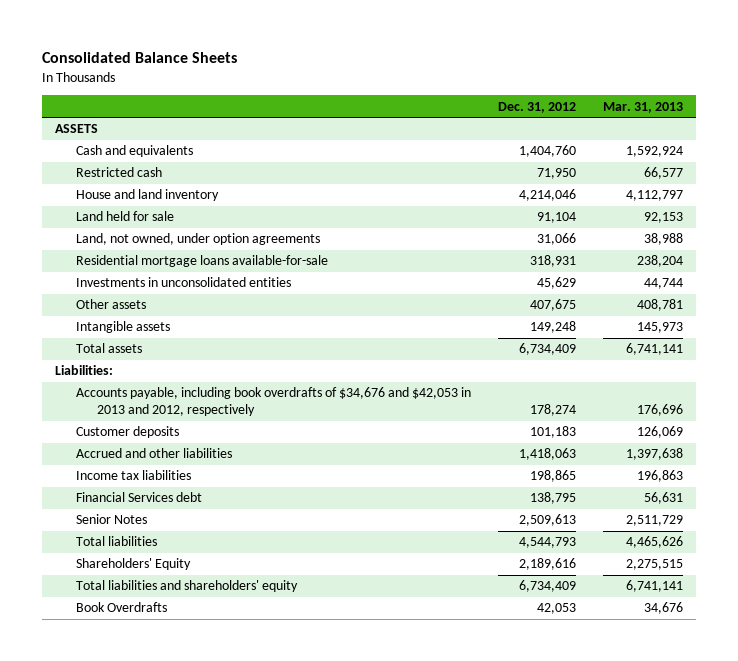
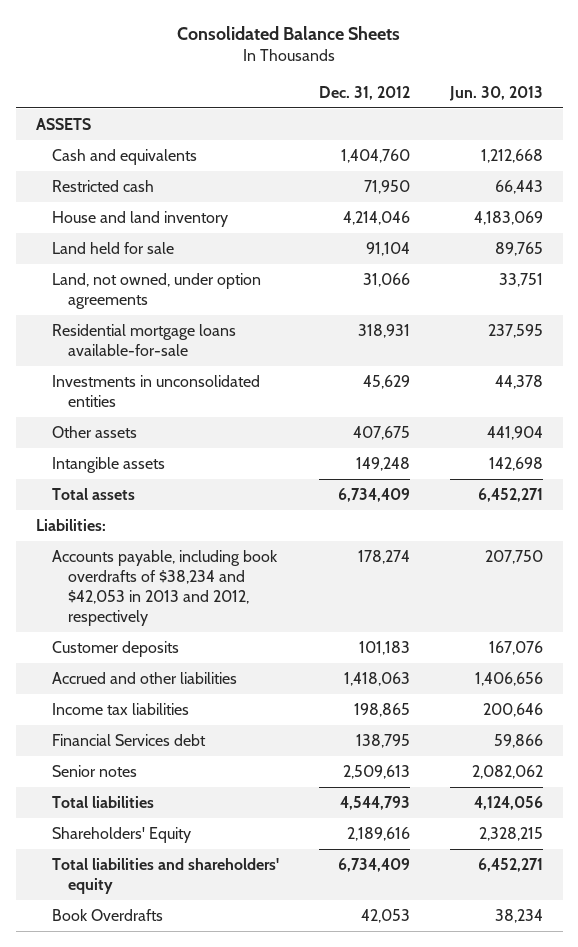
[602,101,683,113] Mar. 31, 2013 -> none
none -> [448,86,543,102] Jun. 30, 2013
[75,387,471,417] Accounts payable, including book overdrafts of $34,676 and $42,053 in 2013 and 2012, respectively -> [51,549,278,626] Accounts payable, including book overdrafts of $38,234 and $42,053 in 2013 and 2012, respectively
[75,514,147,525] Senior Notes -> [51,764,137,777] Senior notes

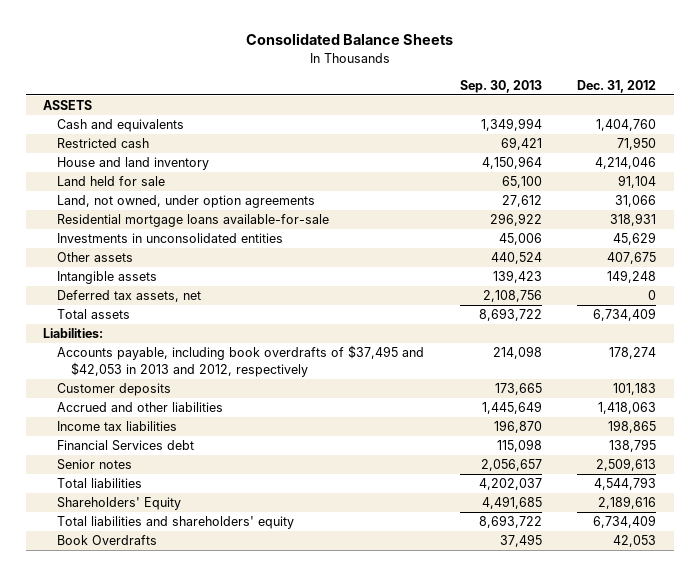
[448,86,543,102] Jun. 30, 2013 -> none
none -> [459,79,542,93] Sep. 30, 2013
none -> [57,290,202,303] Deferred tax assets, net
[51,549,278,626] Accounts payable, including book overdrafts of $38,234 and $42,053 in 2013 and 2012, respectively -> [57,345,425,377] Accounts payable, including book overdrafts of $37,495 and $42,053 in 2013 and 2012, respectively

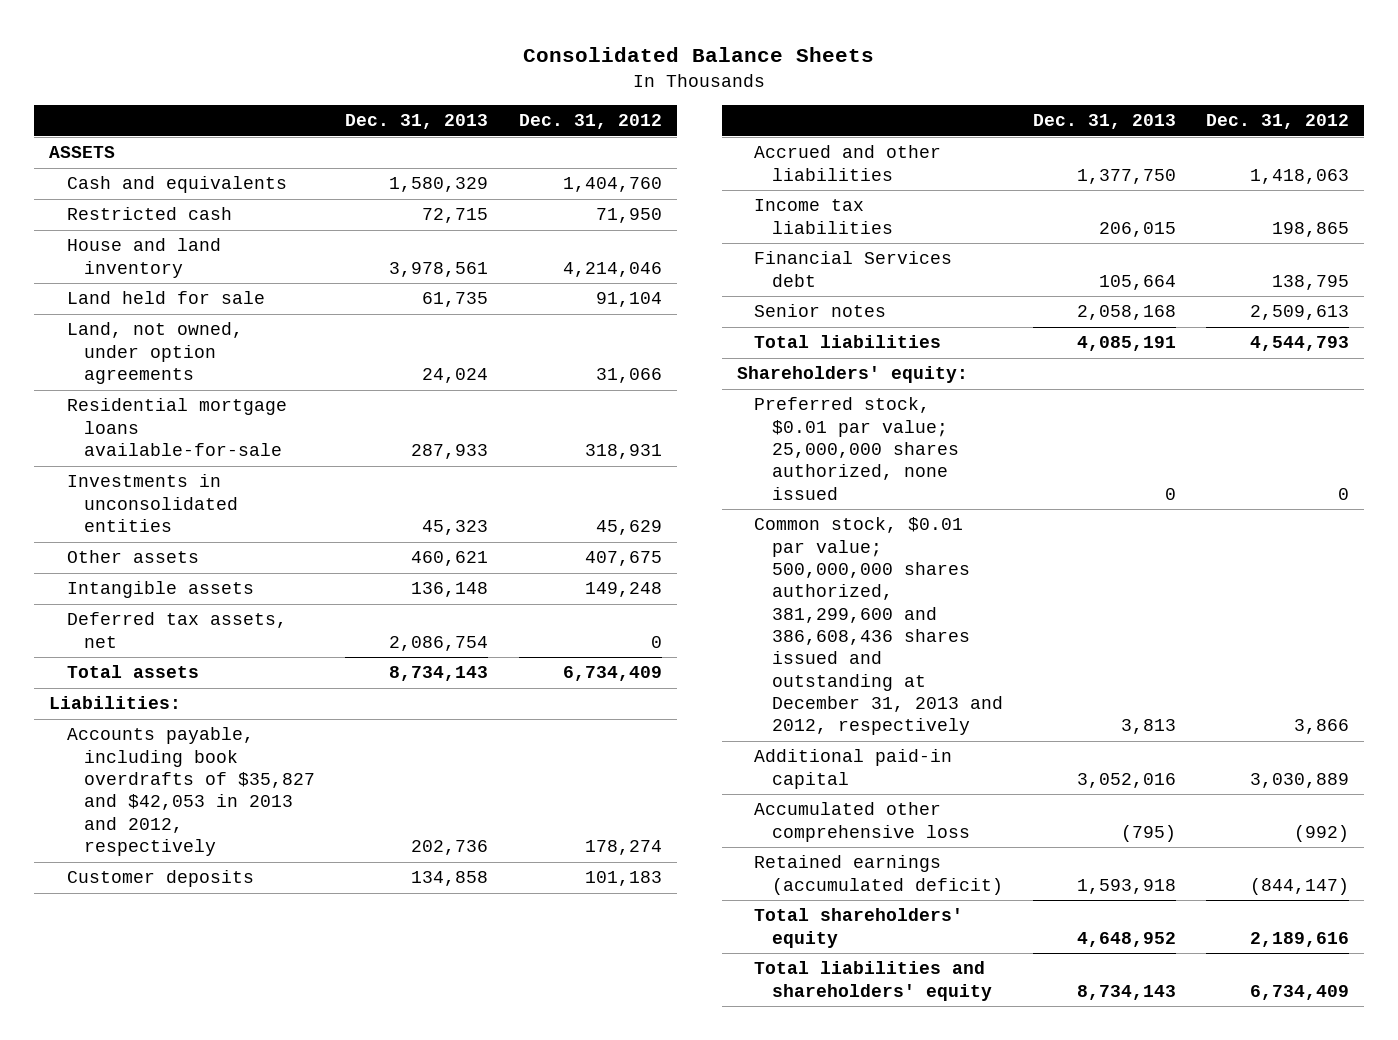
[459,79,542,93] Sep. 30, 2013 -> none
none -> [345,114,489,130] Dec. 31, 2013
[57,345,425,377] Accounts payable, including book overdrafts of $37,495 and $42,053 in 2013 and 2012, respectively -> [66,727,316,857] Accounts payable, including book overdrafts of $35,827 and $42,053 in 2013 and 2012, respectively
none -> [736,366,968,384] Shareholders' equity:
none -> [754,397,959,500] Preferred stock, $0.01 par value; 25,000,000 shares authorized, none issued
none -> [754,517,1003,736] Common stock, $0.01 par value; 500,000,000 shares authorized, 381,299,600 and 386,608,436 shares issued and outstanding at December 31, 2013 and 2012, respectively
none -> [754,749,953,789] Additional paid-in capital
none -> [754,802,970,842] Accumulated other comprehensive loss
none -> [754,855,1003,895] Retained earnings (accumulated deficit)
[57,497,182,511] Shareholders' Equity -> [754,908,964,948] Total shareholders' equity
[57,535,158,546] Book Overdrafts -> none

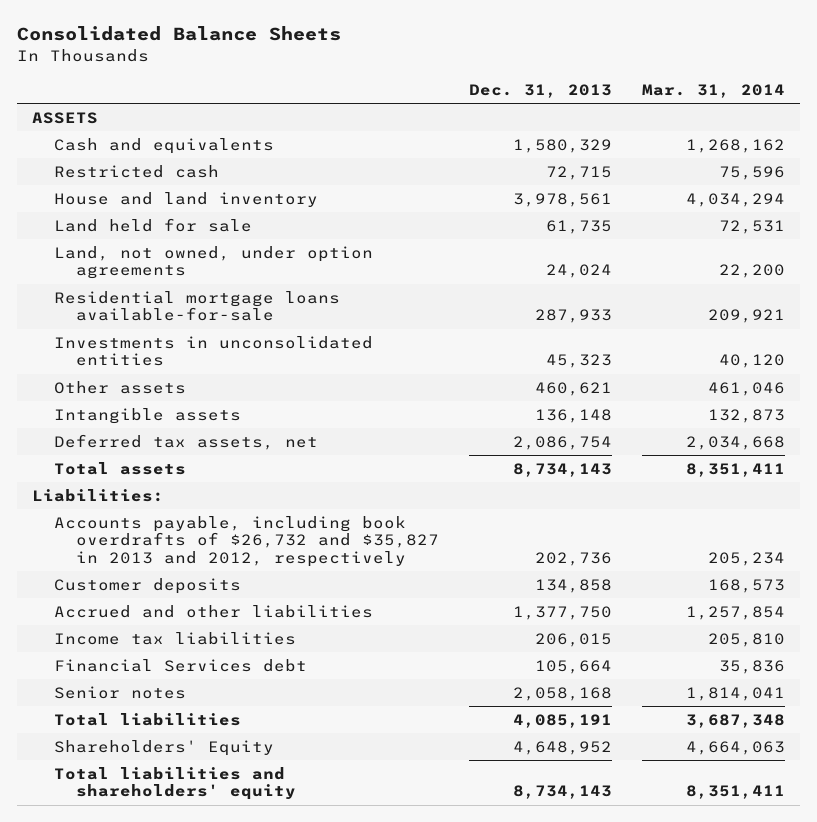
[518,114,662,130] Dec. 31, 2012 -> none
none -> [642,84,786,99] Mar. 31, 2014
[66,727,316,857] Accounts payable, including book overdrafts of $35,827 and $42,053 in 2013 and 2012, respectively -> [53,515,439,568] Accounts payable, including book overdrafts of $26,732 and $35,827 in 2013 and 2012, respectively
[736,366,968,384] Shareholders' equity: -> none
[754,397,959,500] Preferred stock, $0.01 par value; 25,000,000 shares authorized, none issued -> none
[754,517,1003,736] Common stock, $0.01 par value; 500,000,000 shares authorized, 381,299,600 and 386,608,436 shares issued and outstanding at December 31, 2013 and 2012, respectively -> none
[754,749,953,789] Additional paid-in capital -> none
[754,802,970,842] Accumulated other comprehensive loss -> none
[754,855,1003,895] Retained earnings (accumulated deficit) -> none
[754,908,964,948] Total shareholders' equity -> [53,739,274,756] Shareholders' Equity

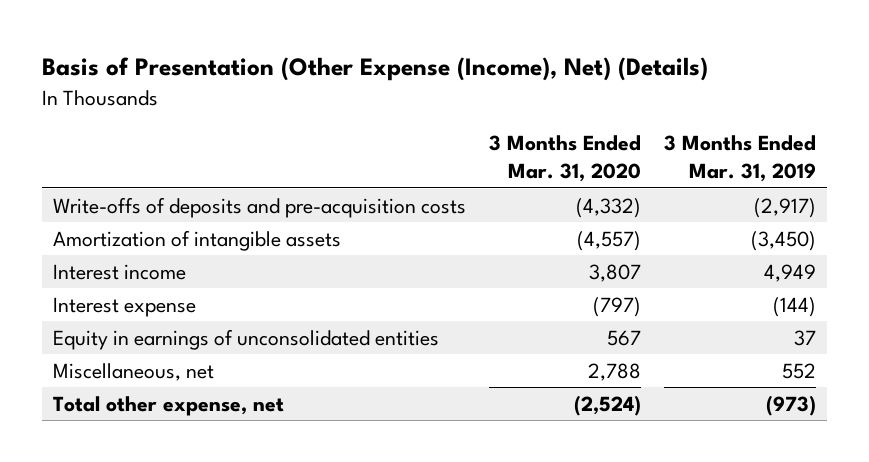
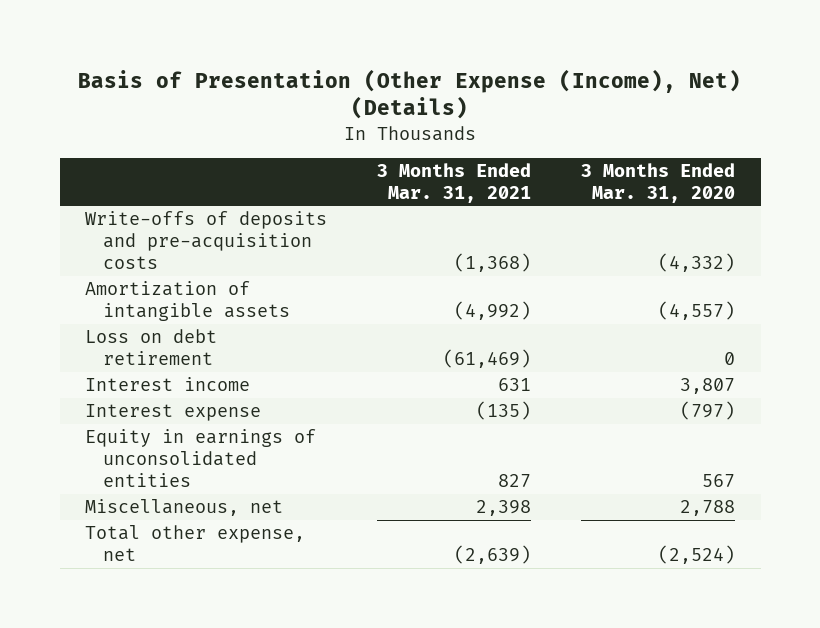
[663,135,816,183] 3 Months Ended Mar. 31, 2019 -> none
none -> [377,162,532,203] 3 Months Ended Mar. 31, 2021
none -> [84,329,217,366] Loss on debt retirement

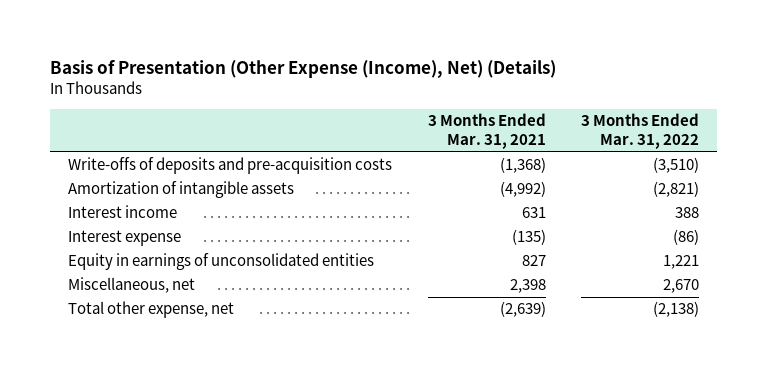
[581,162,736,203] 3 Months Ended Mar. 31, 2020 -> none
none -> [580,113,699,150] 3 Months Ended Mar. 31, 2022
[84,329,217,366] Loss on debt retirement -> none

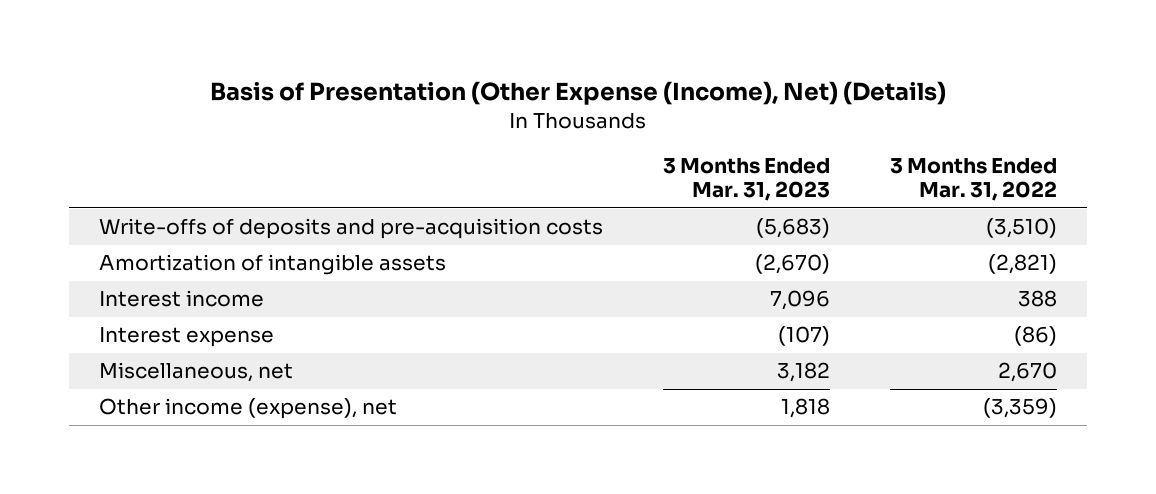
[427,113,546,150] 3 Months Ended Mar. 31, 2021 -> none
none -> [662,158,830,202] 3 Months Ended Mar. 31, 2023
[68,253,375,271] Equity in earnings of unconsolidated entities -> none
[68,301,235,319] Total other expense, net -> [98,398,397,420] Other income (expense), net
[652,301,699,318] (2,138) -> [982,398,1057,419] (3,359)

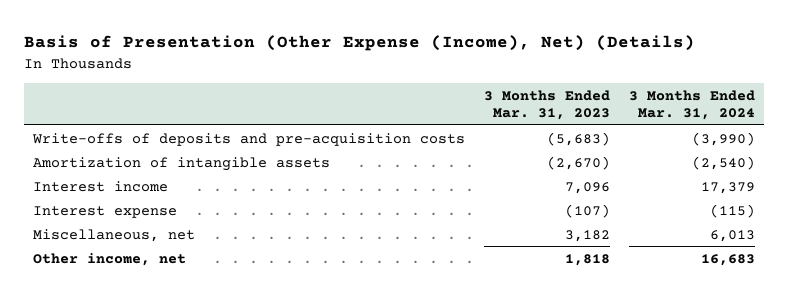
[889,158,1057,202] 3 Months Ended Mar. 31, 2022 -> none
none -> [628,89,755,121] 3 Months Ended Mar. 31, 2024
[98,398,397,420] Other income (expense), net -> [33,252,187,266] Other income, net

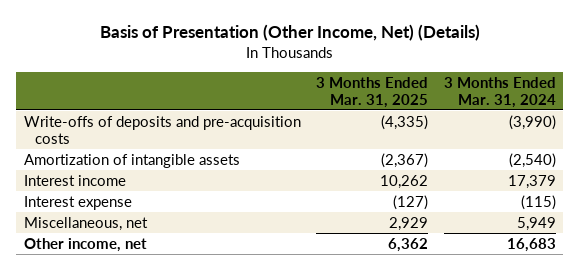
[23,35,695,52] Basis of Presentation (Other Expense (Income), Net) (Details) -> [99,24,480,42] Basis of Presentation (Other Income, Net) (Details)
[483,89,610,121] 3 Months Ended Mar. 31, 2023 -> none
none -> [316,76,429,108] 3 Months Ended Mar. 31, 2025
[709,229,755,242] 6,013 -> [516,216,556,231] 5,949

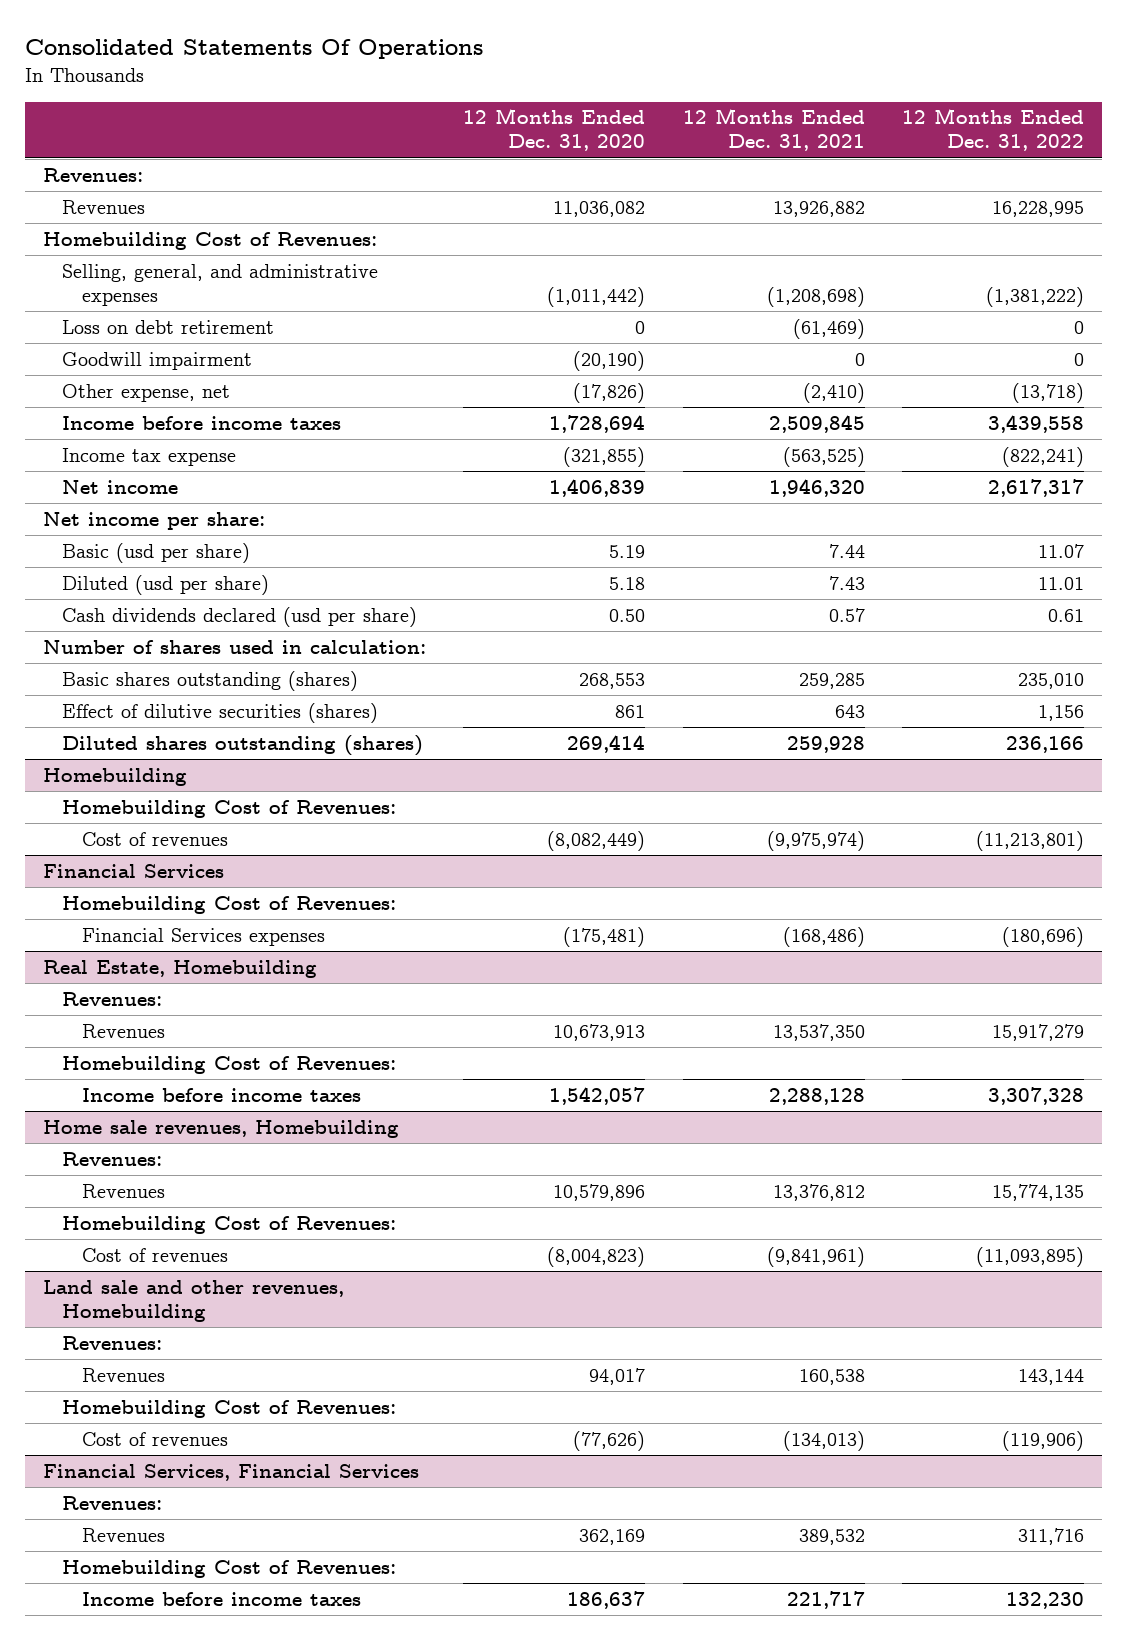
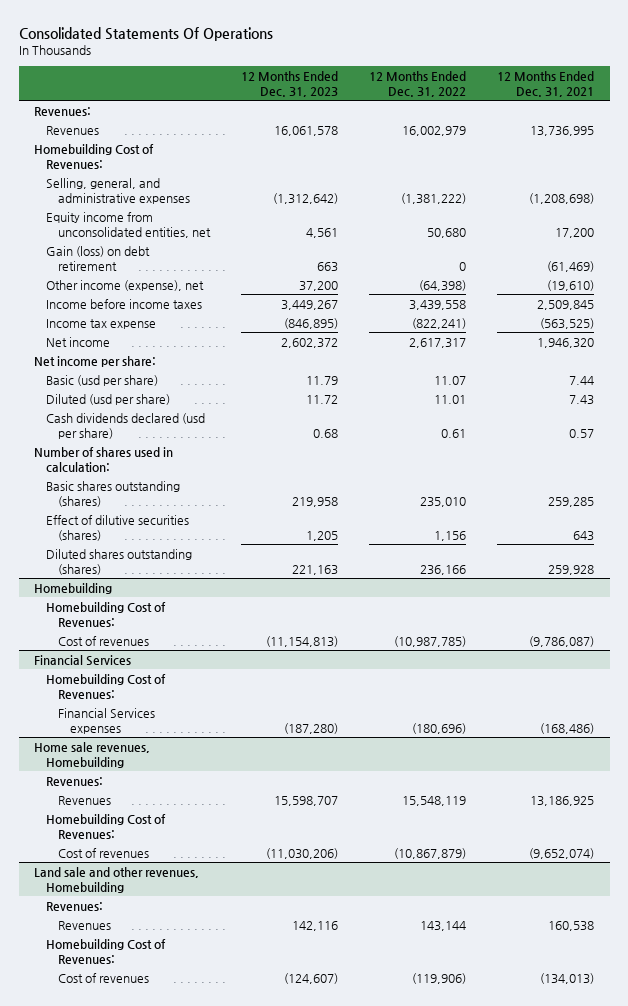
[463,108,646,152] 12 Months Ended Dec. 31, 2020 -> none
none -> [241,71,339,97] 12 Months Ended Dec. 31, 2023
[772,200,865,217] 13,926,882 -> [530,125,595,136] 13,736,995
[991,200,1084,217] 16,228,995 -> [402,125,467,136] 16,002,979
[62,351,253,370] Goodwill impairment -> none
none -> [46,211,212,238] Equity income from unconsolidated entities, net
[62,319,275,334] Loss on debt retirement -> [46,245,151,271] Gain (loss) on debt retirement
[62,383,231,402] Other expense, net -> [46,279,205,291] Other income (expense), net
[802,382,865,403] (2,410) -> [547,279,595,291] (19,610)
[1011,382,1084,403] (13,718) -> [419,279,467,291] (64,398)
[766,830,865,851] (9,975,974) -> [529,635,595,647] (9,786,087)
[975,830,1084,851] (11,213,801) -> [394,635,467,647] (10,987,785)
[43,959,318,978] Real Estate, Homebuilding -> none
[62,991,163,1006] Revenues: -> none
[81,1023,165,1038] Revenues -> none
[62,1055,397,1074] Homebuilding Cost of Revenues: -> none
[81,1087,361,1102] Income before income taxes -> none
[772,1183,865,1201] 13,376,812 -> [530,795,595,806] 13,186,925
[991,1183,1084,1201] 15,774,135 -> [402,795,467,806] 15,548,119
[766,1246,865,1267] (9,841,961) -> [529,847,595,859] (9,652,074)
[975,1246,1084,1267] (11,093,895) -> [394,847,467,859] (10,867,879)
[43,1463,420,1481] Financial Services, Financial Services -> none
[62,1495,163,1510] Revenues: -> none
[81,1527,165,1542] Revenues -> none
[62,1559,397,1578] Homebuilding Cost of Revenues: -> none
[81,1591,361,1606] Income before income taxes -> none

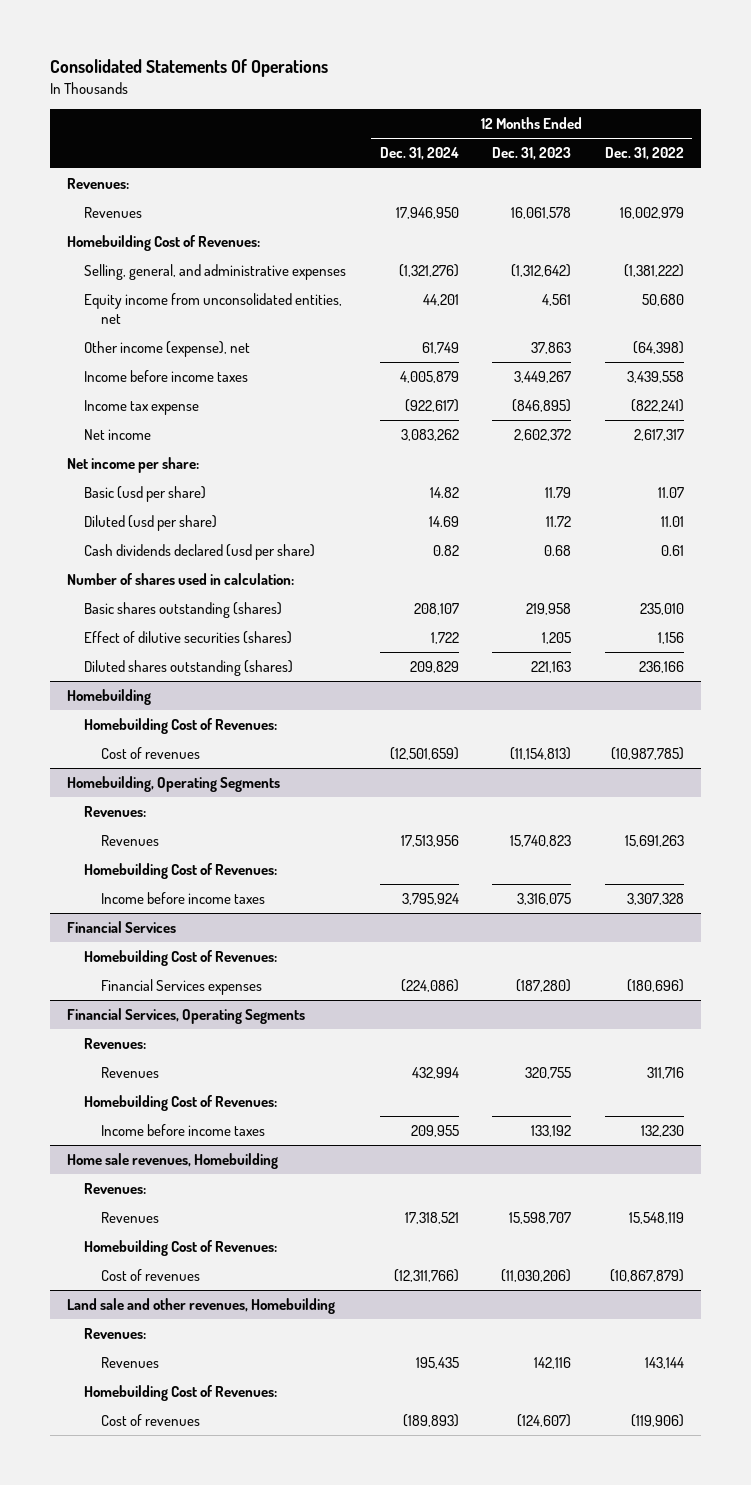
[497,71,595,97] 12 Months Ended Dec. 31, 2021 -> none
none -> [379,147,459,161] Dec. 31, 2024
[46,245,151,271] Gain (loss) on debt retirement -> none
[299,280,339,291] 37,200 -> [531,342,572,355] 37,863
none -> [66,776,280,793] Homebuilding, Operating Segments
none -> [83,806,146,818] Revenues:
none -> [100,835,159,847] Revenues
none -> [83,863,277,880] Homebuilding Cost of Revenues:
none -> [100,892,265,905] Income before income taxes
none -> [66,1008,305,1025] Financial Services, Operating Segments
none -> [83,1038,146,1050] Revenues:
none -> [100,1067,159,1079] Revenues
none -> [83,1095,277,1112] Homebuilding Cost of Revenues:
none -> [100,1124,265,1137] Income before income taxes

